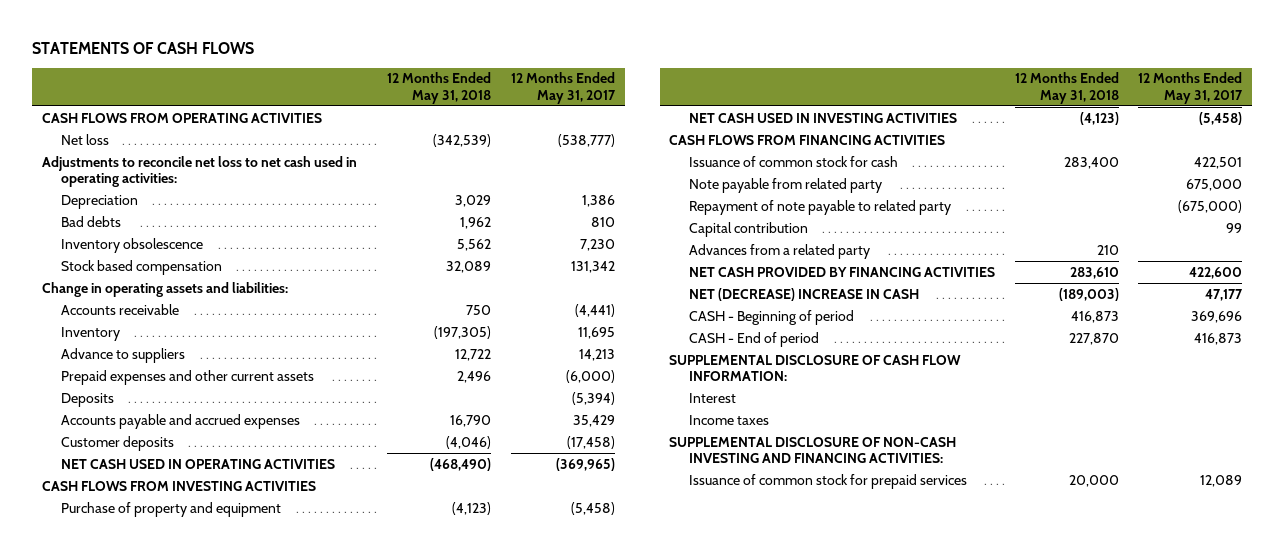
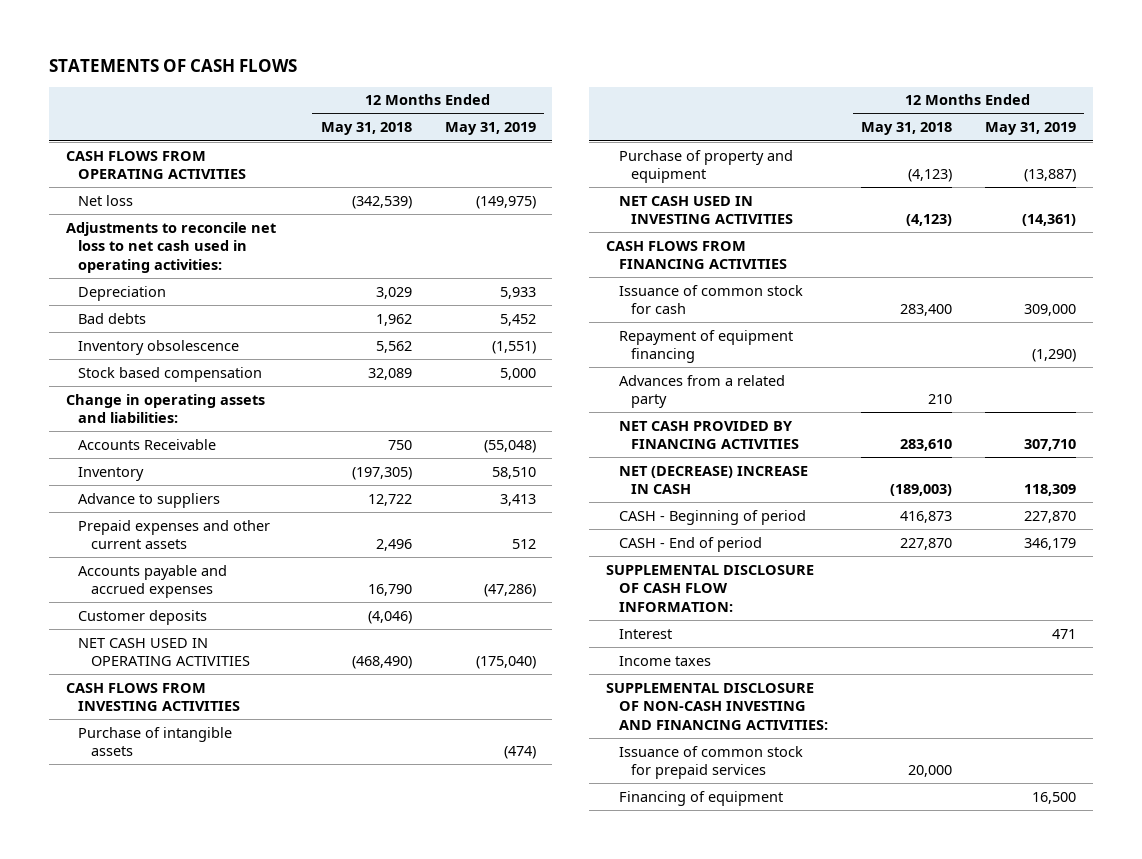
[510,72,616,104] 12 Months Ended May 31, 2017 -> none
none -> [444,122,536,136] May 31, 2019
[61,303,180,315] Accounts receivable -> [78,438,217,450] Accounts Receivable
[61,392,115,407] Deposits -> none
none -> [78,726,233,757] Purchase of intangible assets
[688,177,882,193] Note payable from related party -> none
[688,199,951,215] Repayment of note payable to related party -> none
[688,221,808,237] Capital contribution -> none
none -> [618,329,793,364] Repayment of equipment financing
none -> [618,790,783,806] Financing of equipment

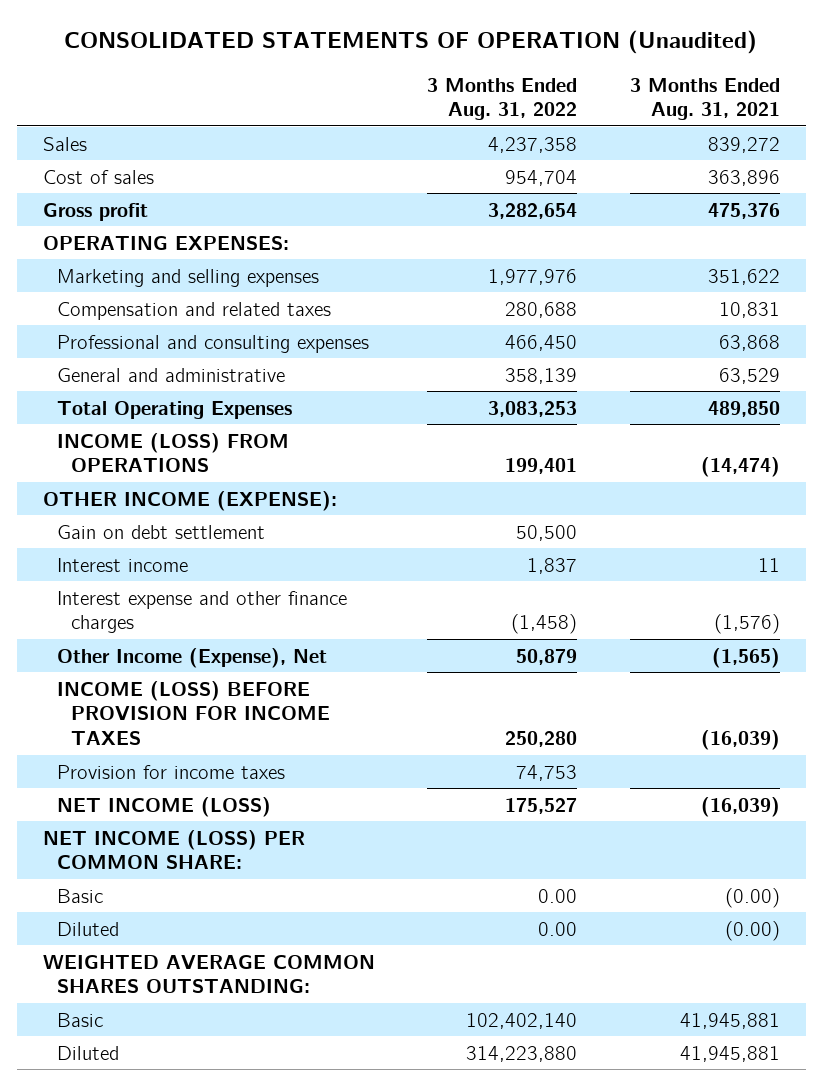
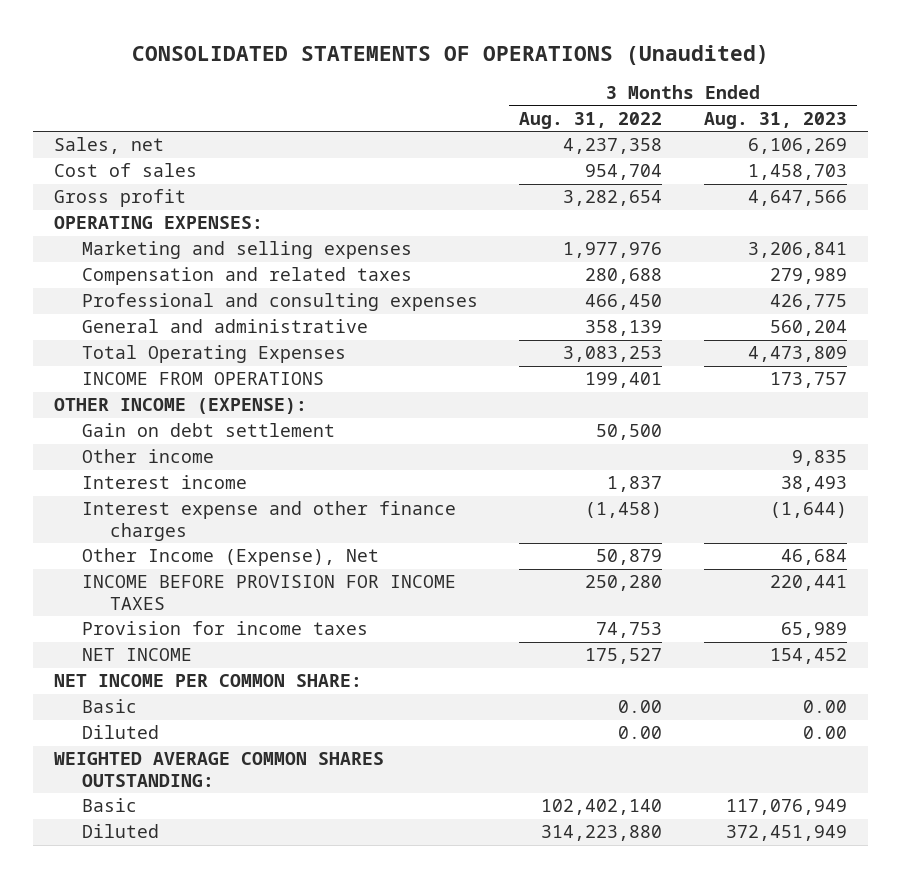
[64,29,758,54] CONSOLIDATED STATEMENTS OF OPERATION (Unaudited) -> [131,45,769,66] CONSOLIDATED STATEMENTS OF OPERATIONS (Unaudited)
[629,77,780,121] 3 Months Ended Aug. 31, 2021 -> none
none -> [703,111,847,129] Aug. 31, 2023
[42,136,87,151] Sales -> [54,137,165,155] Sales, net
[57,432,290,473] INCOME (LOSS) FROM OPERATIONS -> [81,372,324,386] INCOME FROM OPERATIONS
none -> [81,449,214,464] Other income
[57,680,331,745] INCOME (LOSS) BEFORE PROVISION FOR INCOME TAXES -> [81,575,456,610] INCOME BEFORE PROVISION FOR INCOME TAXES
[57,796,272,817] NET INCOME (LOSS) -> [81,648,192,662] NET INCOME
[42,829,305,870] NET INCOME (LOSS) PER COMMON SHARE: -> [54,674,363,688] NET INCOME PER COMMON SHARE:

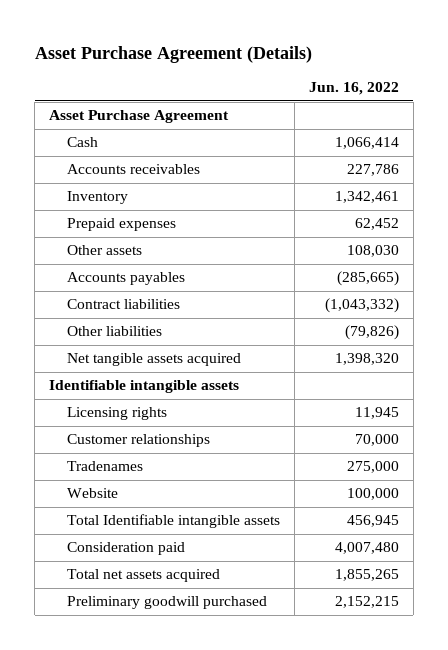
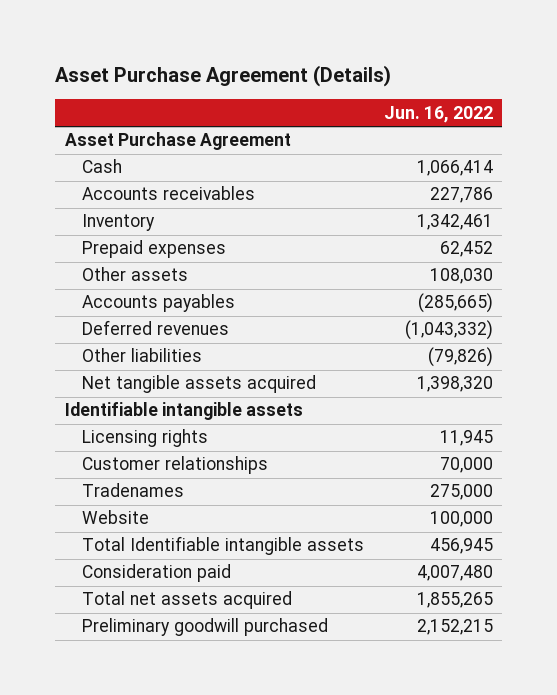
[67,299,181,310] Contract liabilities -> [82,320,230,336] Deferred revenues

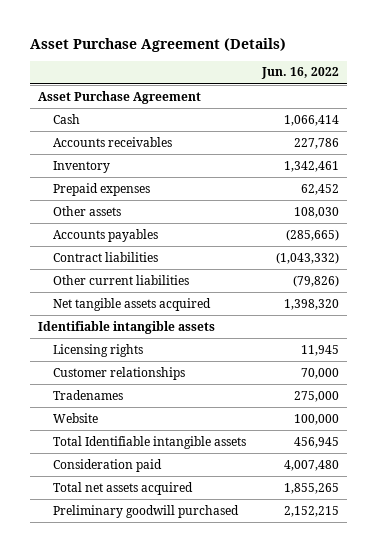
[82,320,230,336] Deferred revenues -> [53,251,159,262] Contract liabilities
[82,348,203,363] Other liabilities -> [53,274,190,285] Other current liabilities

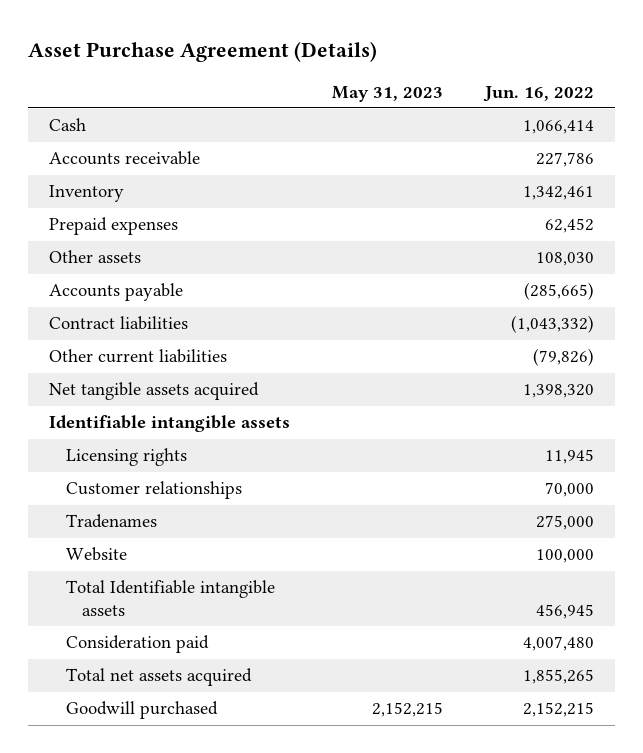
none -> [331,85,443,102] May 31, 2023
[37,90,201,104] Asset Purchase Agreement -> none
[53,136,173,147] Accounts receivables -> [48,151,200,166] Accounts receivable
[53,228,159,242] Accounts payables -> [48,283,183,302] Accounts payable
[53,504,240,518] Preliminary goodwill purchased -> [65,701,218,720] Goodwill purchased

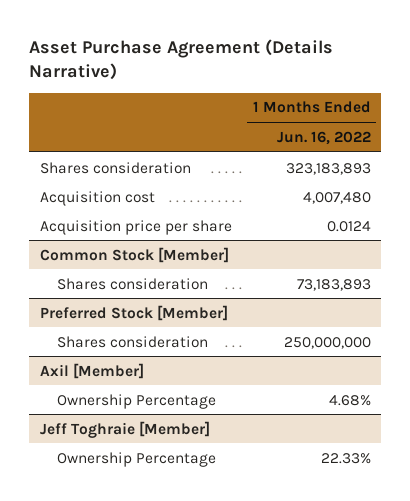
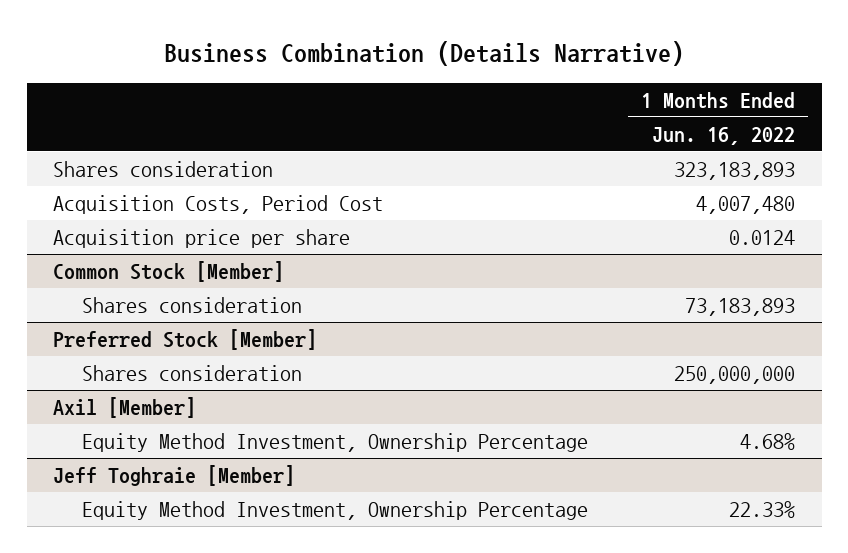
[29,39,334,81] Asset Purchase Agreement (Details Narrative) -> [164,41,685,67] Business Combination (Details Narrative)
[39,190,155,206] Acquisition cost -> [52,194,383,214] Acquisition Costs, Period Cost
[57,393,217,409] Ownership Percentage -> [82,432,589,452] Equity Method Investment, Ownership Percentage
[57,451,217,467] Ownership Percentage -> [82,500,589,520] Equity Method Investment, Ownership Percentage

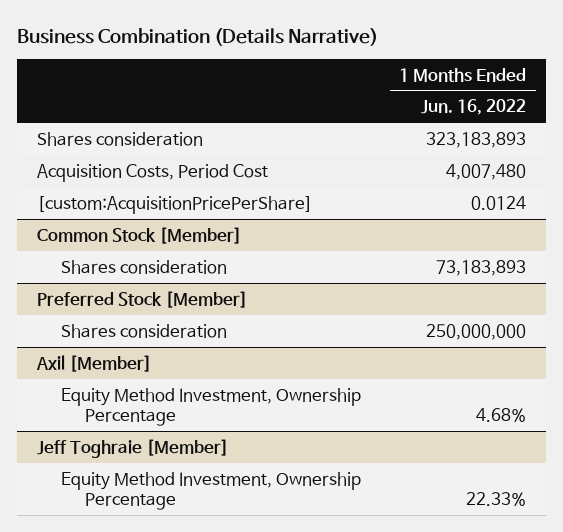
[52,228,350,248] Acquisition price per share -> [36,195,313,214] [custom:AcquisitionPricePerShare]

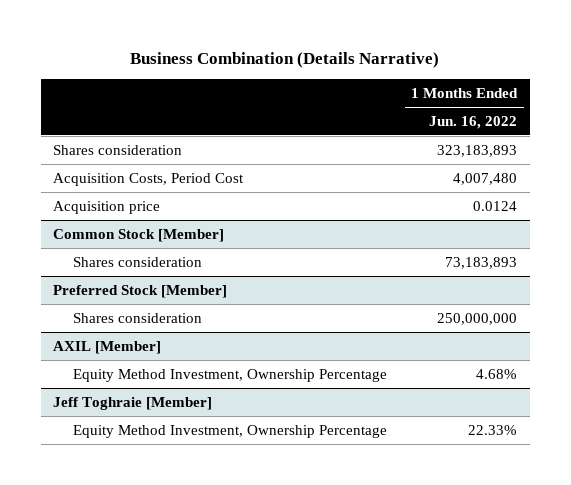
[36,195,313,214] [custom:AcquisitionPricePerShare] -> [53,200,161,214] Acquisition price
[35,354,152,372] Axil [Member] -> [53,340,162,354] AXIL [Member]

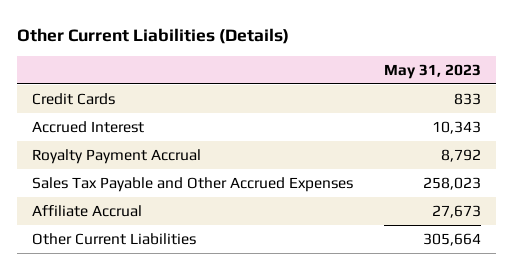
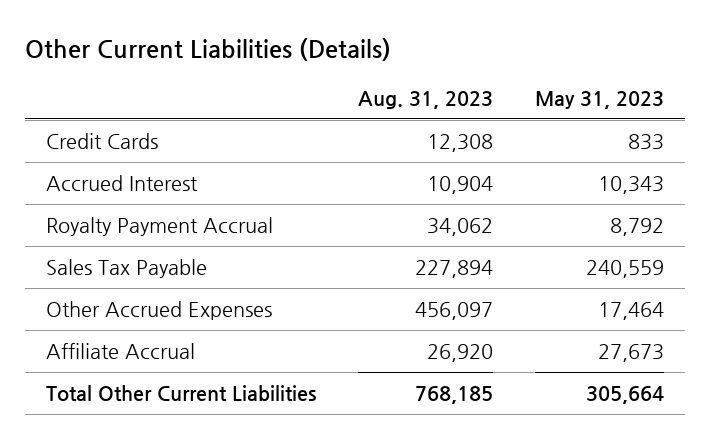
none -> [358,91,494,110] Aug. 31, 2023
[32,176,354,192] Sales Tax Payable and Other Accrued Expenses -> [46,259,208,279] Sales Tax Payable
[422,176,481,190] 258,023 -> [586,260,665,279] 240,559
none -> [46,301,273,321] Other Accrued Expenses
[32,232,197,245] Other Current Liabilities -> [46,385,317,402] Total Other Current Liabilities

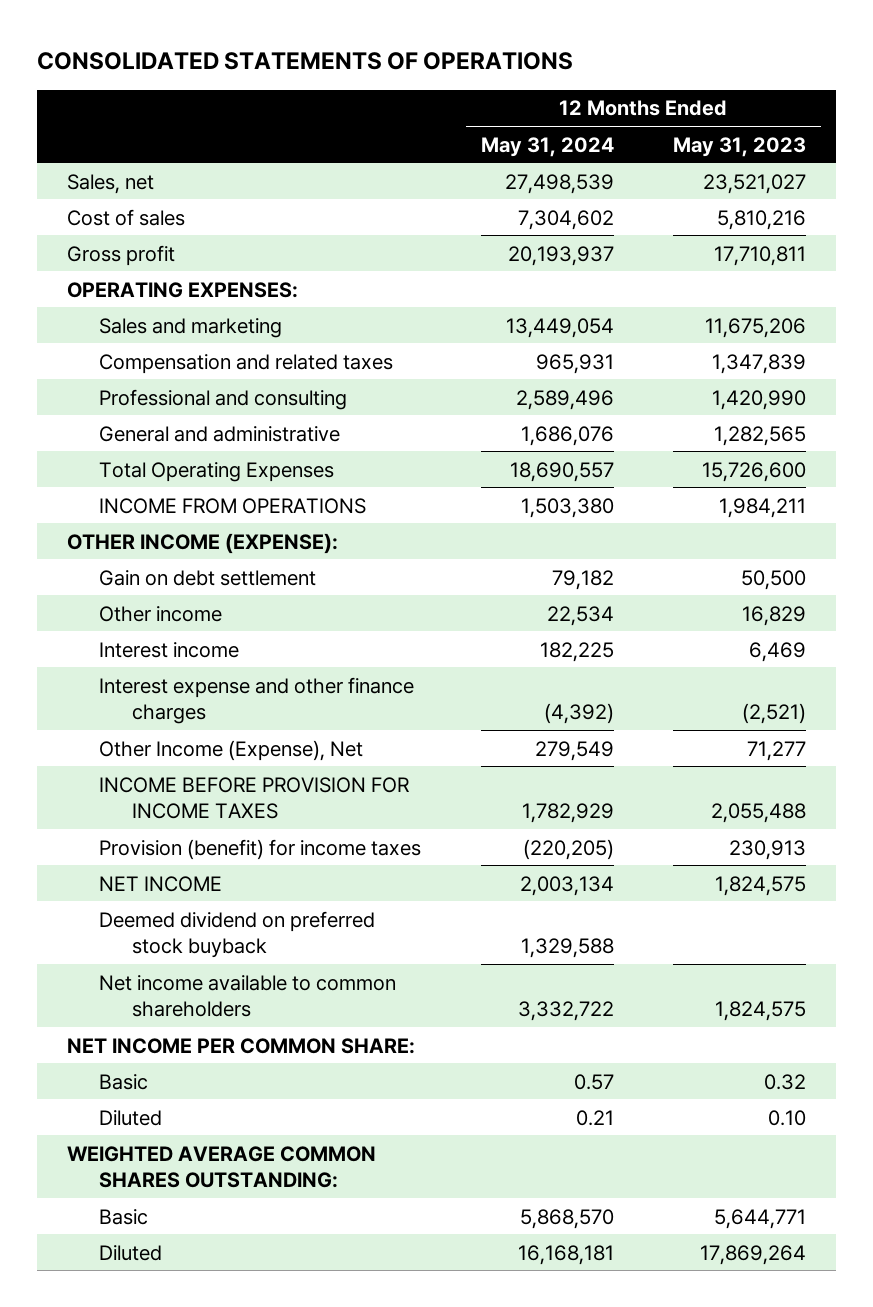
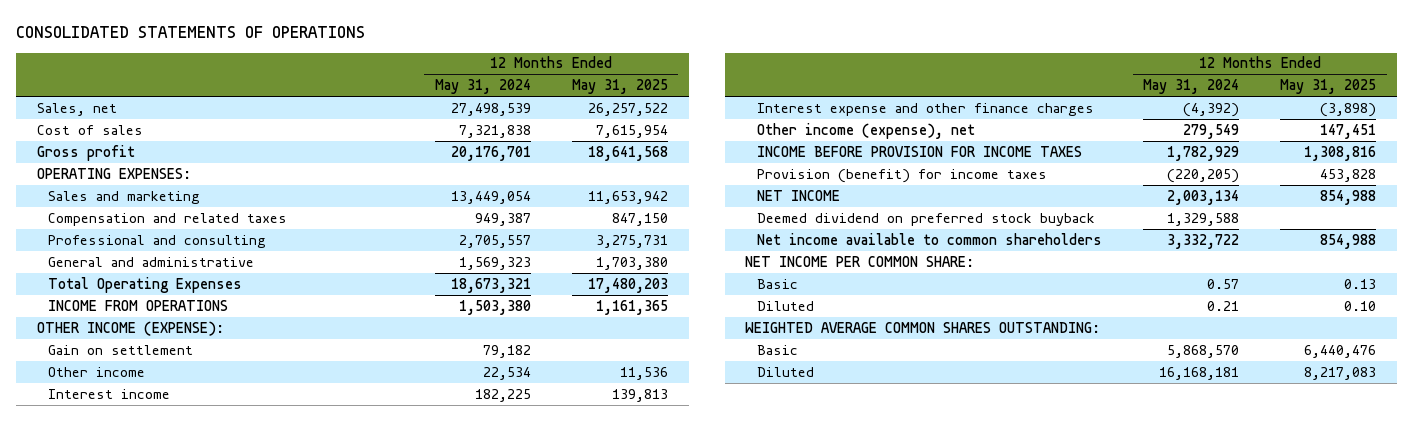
[672,136,806,157] May 31, 2023 -> none
none -> [572,79,669,95] May 31, 2025
[517,209,614,230] 7,304,602 -> [458,124,531,138] 7,321,838
[507,245,614,266] 20,193,937 -> [450,145,531,161] 20,176,701
[535,353,614,374] 965,931 -> [474,212,531,226] 949,387
[515,389,614,410] 2,589,496 -> [458,234,531,248] 2,705,557
[520,425,614,446] 1,686,076 -> [458,256,531,270] 1,569,323
[509,461,614,482] 18,690,557 -> [450,277,531,293] 18,673,321
[99,569,317,586] Gain on debt settlement -> [48,344,194,355] Gain on settlement
[99,739,364,761] Other Income (Expense), Net -> [756,122,975,139] Other income (expense), net

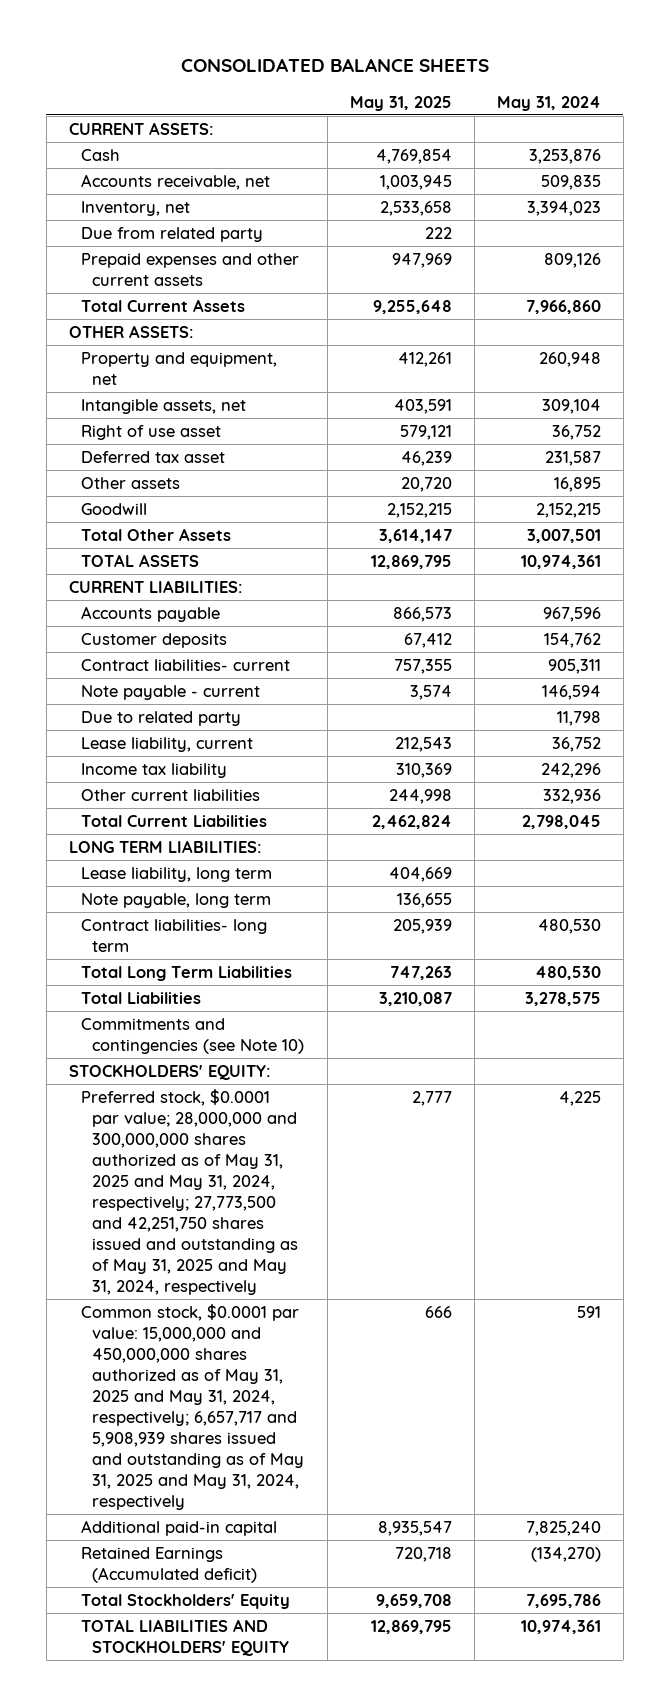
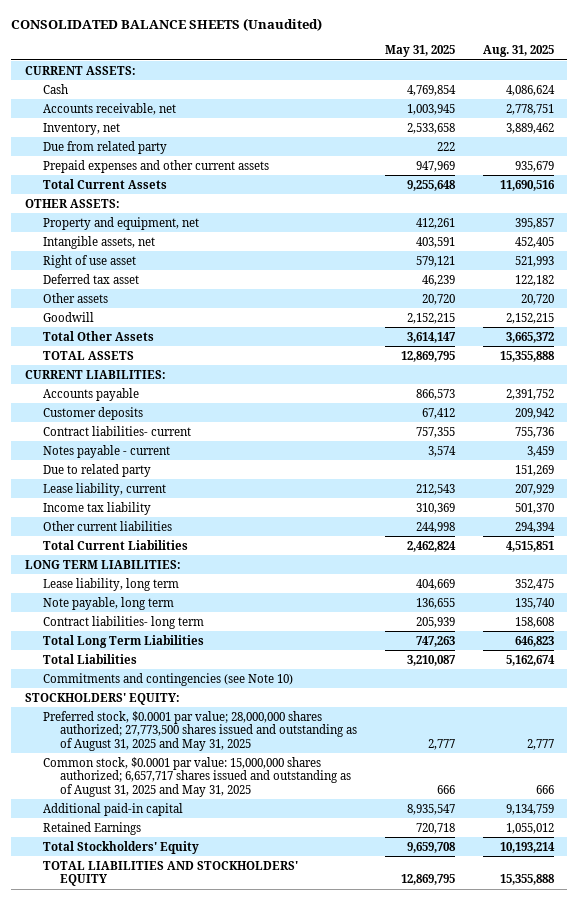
[180,57,489,72] CONSOLIDATED BALANCE SHEETS -> [11,17,323,31] CONSOLIDATED BALANCE SHEETS (Unaudited)
[496,95,601,111] May 31, 2024 -> none
none -> [482,45,554,58] Aug. 31, 2025
[80,684,260,700] Note payable - current -> [42,444,170,458] Notes payable - current
[80,1088,299,1295] Preferred stock, $0.0001 par value; 28,000,000 and 300,000,000 shares authorized as of May 31, 2025 and May 31, 2024, respectively; 27,773,500 and 42,251,750 shares issued and outstanding as of May 31, 2025 and May 31, 2024, respectively -> [42,710,358,751] Preferred stock, $0.0001 par value; 28,000,000 shares authorized; 27,773,500 shares issued and outstanding as of August 31, 2025 and May 31, 2025
[80,1303,305,1510] Common stock, $0.0001 par value: 15,000,000 and 450,000,000 shares authorized as of May 31, 2025 and May 31, 2024, respectively; 6,657,717 and 5,908,939 shares issued and outstanding as of May 31, 2025 and May 31, 2024, respectively -> [42,756,352,797] Common stock, $0.0001 par value: 15,000,000 shares authorized; 6,657,717 shares issued and outstanding as of August 31, 2025 and May 31, 2025
[80,1546,258,1583] Retained Earnings (Accumulated deficit) -> [42,821,141,835] Retained Earnings

